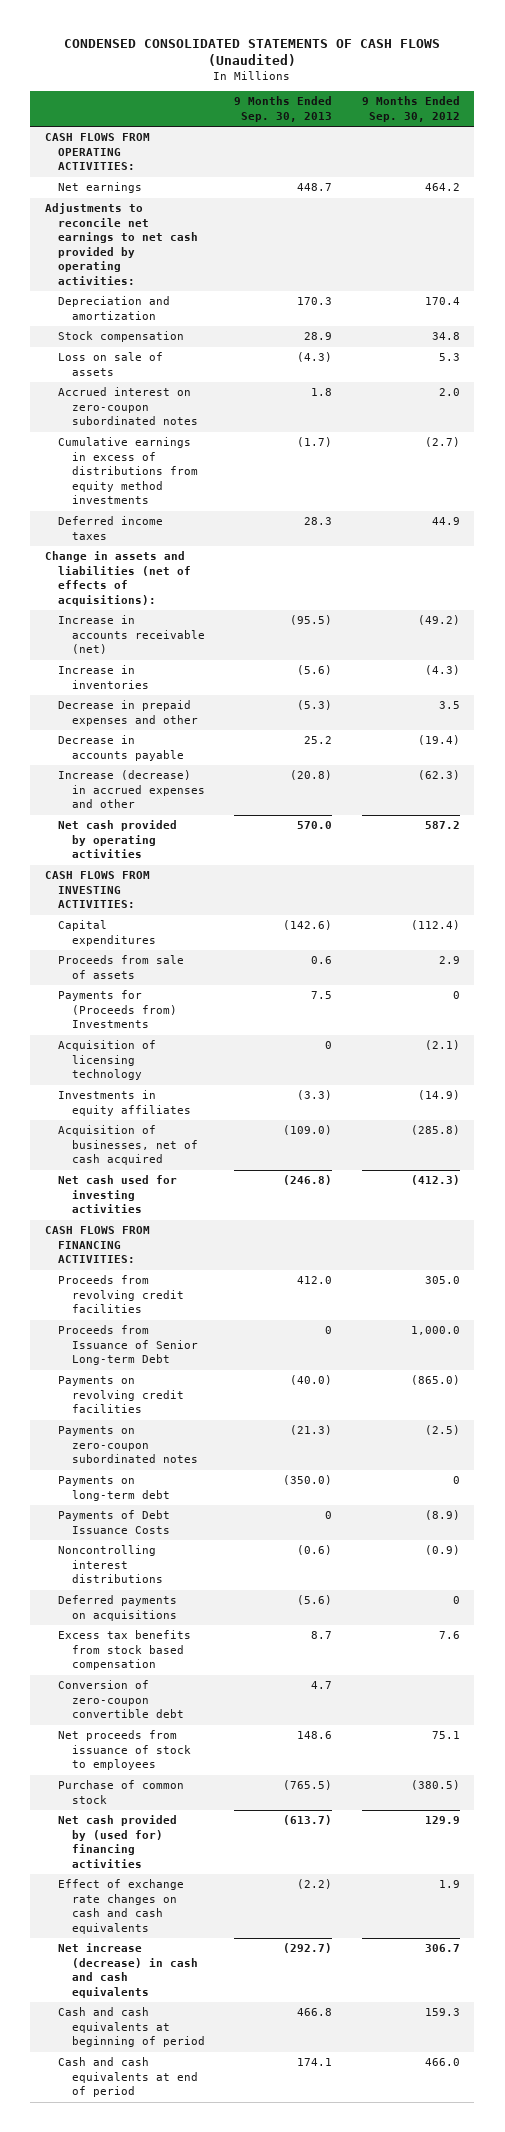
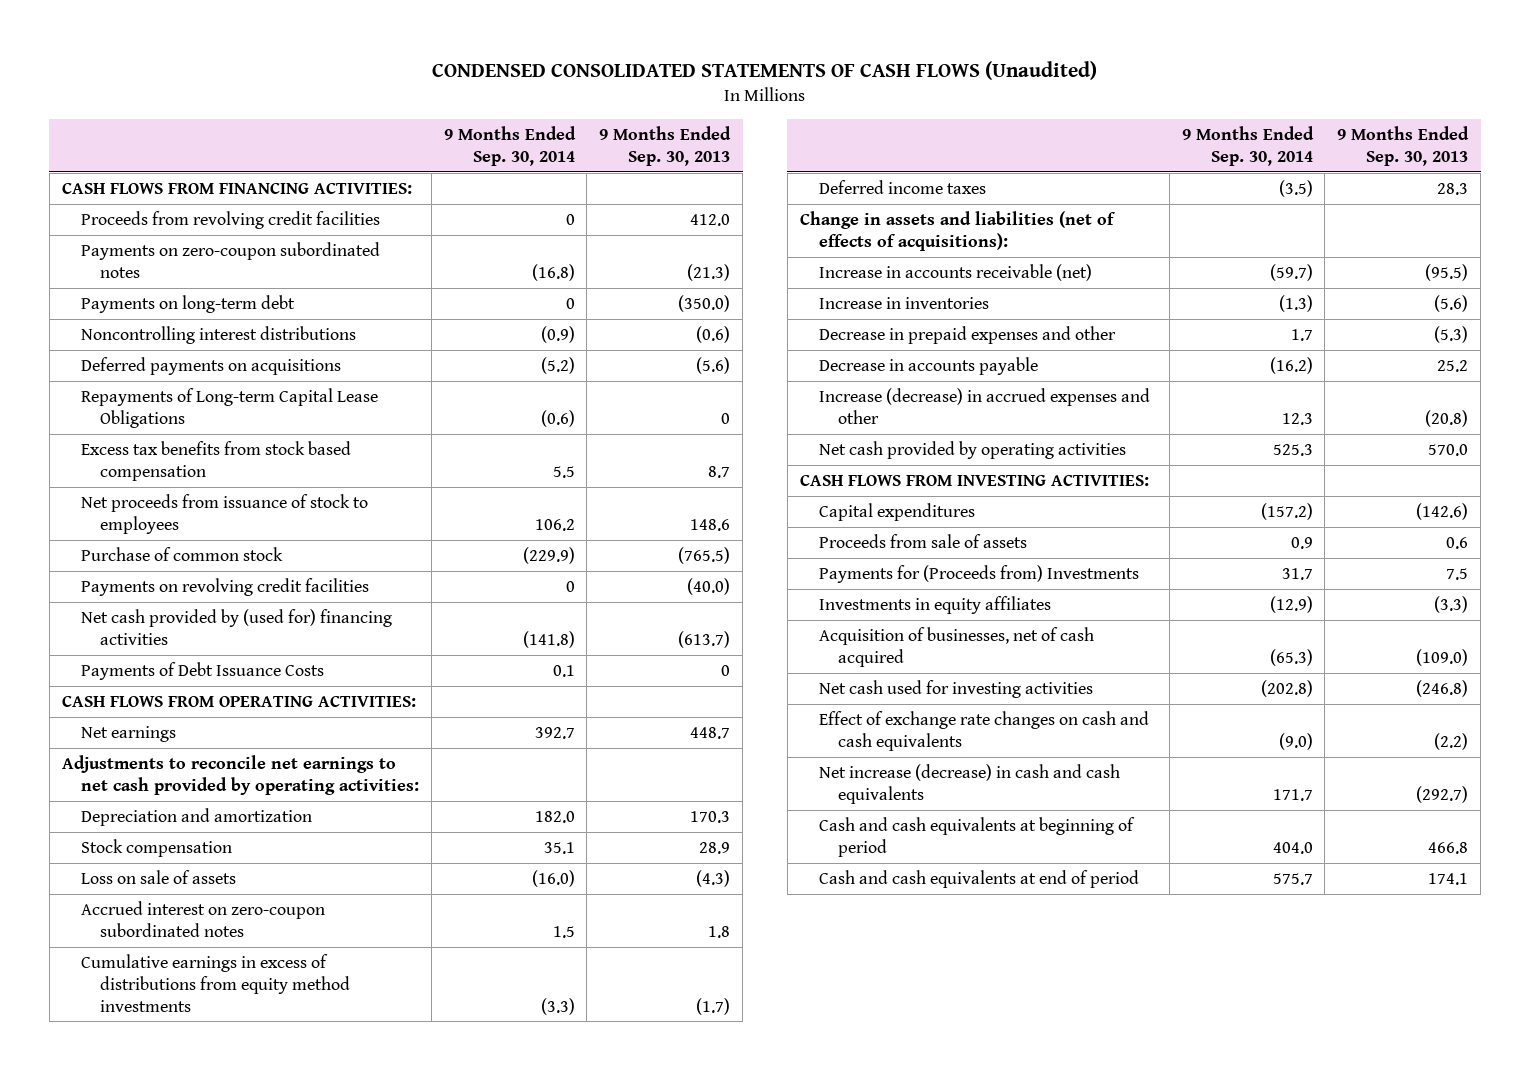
[361,96,460,122] 9 Months Ended Sep. 30, 2012 -> none
none -> [443,125,576,166] 9 Months Ended Sep. 30, 2014
[45,1226,151,1264] CASH FLOWS FROM FINANCING ACTIVITIES: -> [61,182,412,194] CASH FLOWS FROM FINANCING ACTIVITIES:
[58,1275,184,1314] Proceeds from revolving credit facilities -> [80,210,380,229] Proceeds from revolving credit facilities
[58,1426,198,1464] Payments on zero-coupon subordinated notes -> [80,241,380,278] Payments on zero-coupon subordinated notes
[58,1476,170,1501] Payments on long-term debt -> [80,294,295,313] Payments on long-term debt
[58,1545,163,1584] Noncontrolling interest distributions -> [80,325,356,344] Noncontrolling interest distributions
[58,1595,178,1621] Deferred payments on acquisitions -> [80,356,341,375] Deferred payments on acquisitions
none -> [80,387,378,428] Repayments of Long-term Capital Lease Obligations
[58,1630,192,1671] Excess tax benefits from stock based compensation -> [80,440,351,481] Excess tax benefits from stock based compensation
[58,1730,191,1771] Net proceeds from issuance of stock to employees -> [80,493,368,534] Net proceeds from issuance of stock to employees
[58,1780,185,1804] Purchase of common stock -> [80,546,283,561] Purchase of common stock
[58,1376,184,1414] Payments on revolving credit facilities -> [80,577,369,596] Payments on revolving credit facilities
[58,1815,178,1868] Net cash provided by (used for) financing activities -> [80,608,392,645] Net cash provided by (used for) financing activities
[58,1510,171,1534] Payments of Debt Issuance Costs -> [80,661,324,680] Payments of Debt Issuance Costs
[58,1040,157,1081] Acquisition of licensing technology -> none
[58,1325,198,1366] Proceeds from Issuance of Senior Long-term Debt -> none
[58,1680,184,1719] Conversion of zero-coupon convertible debt -> none

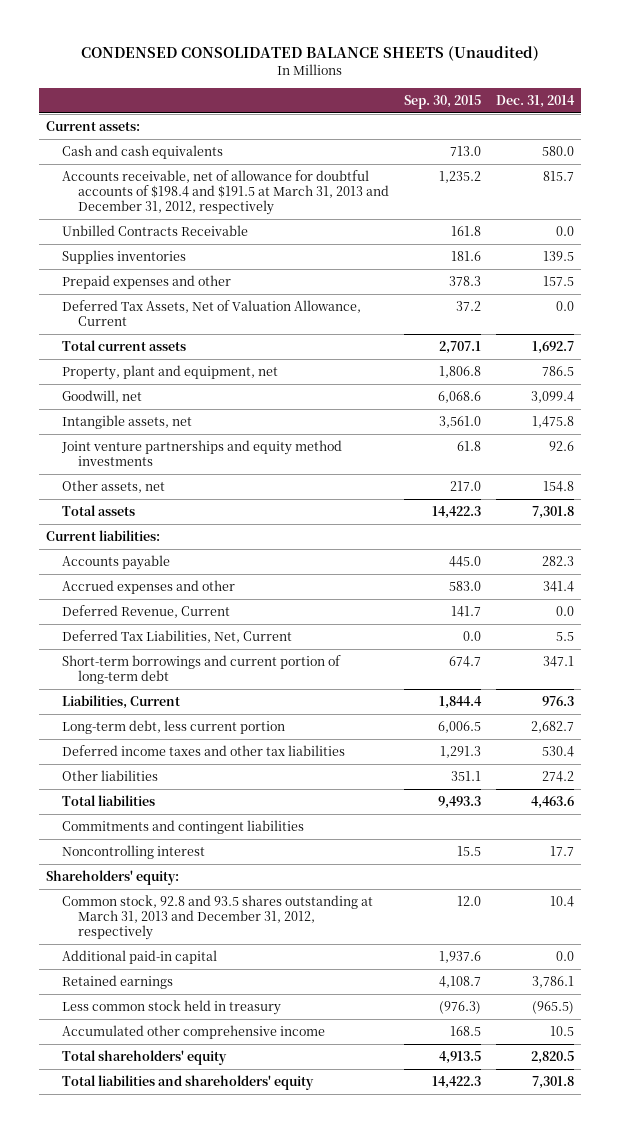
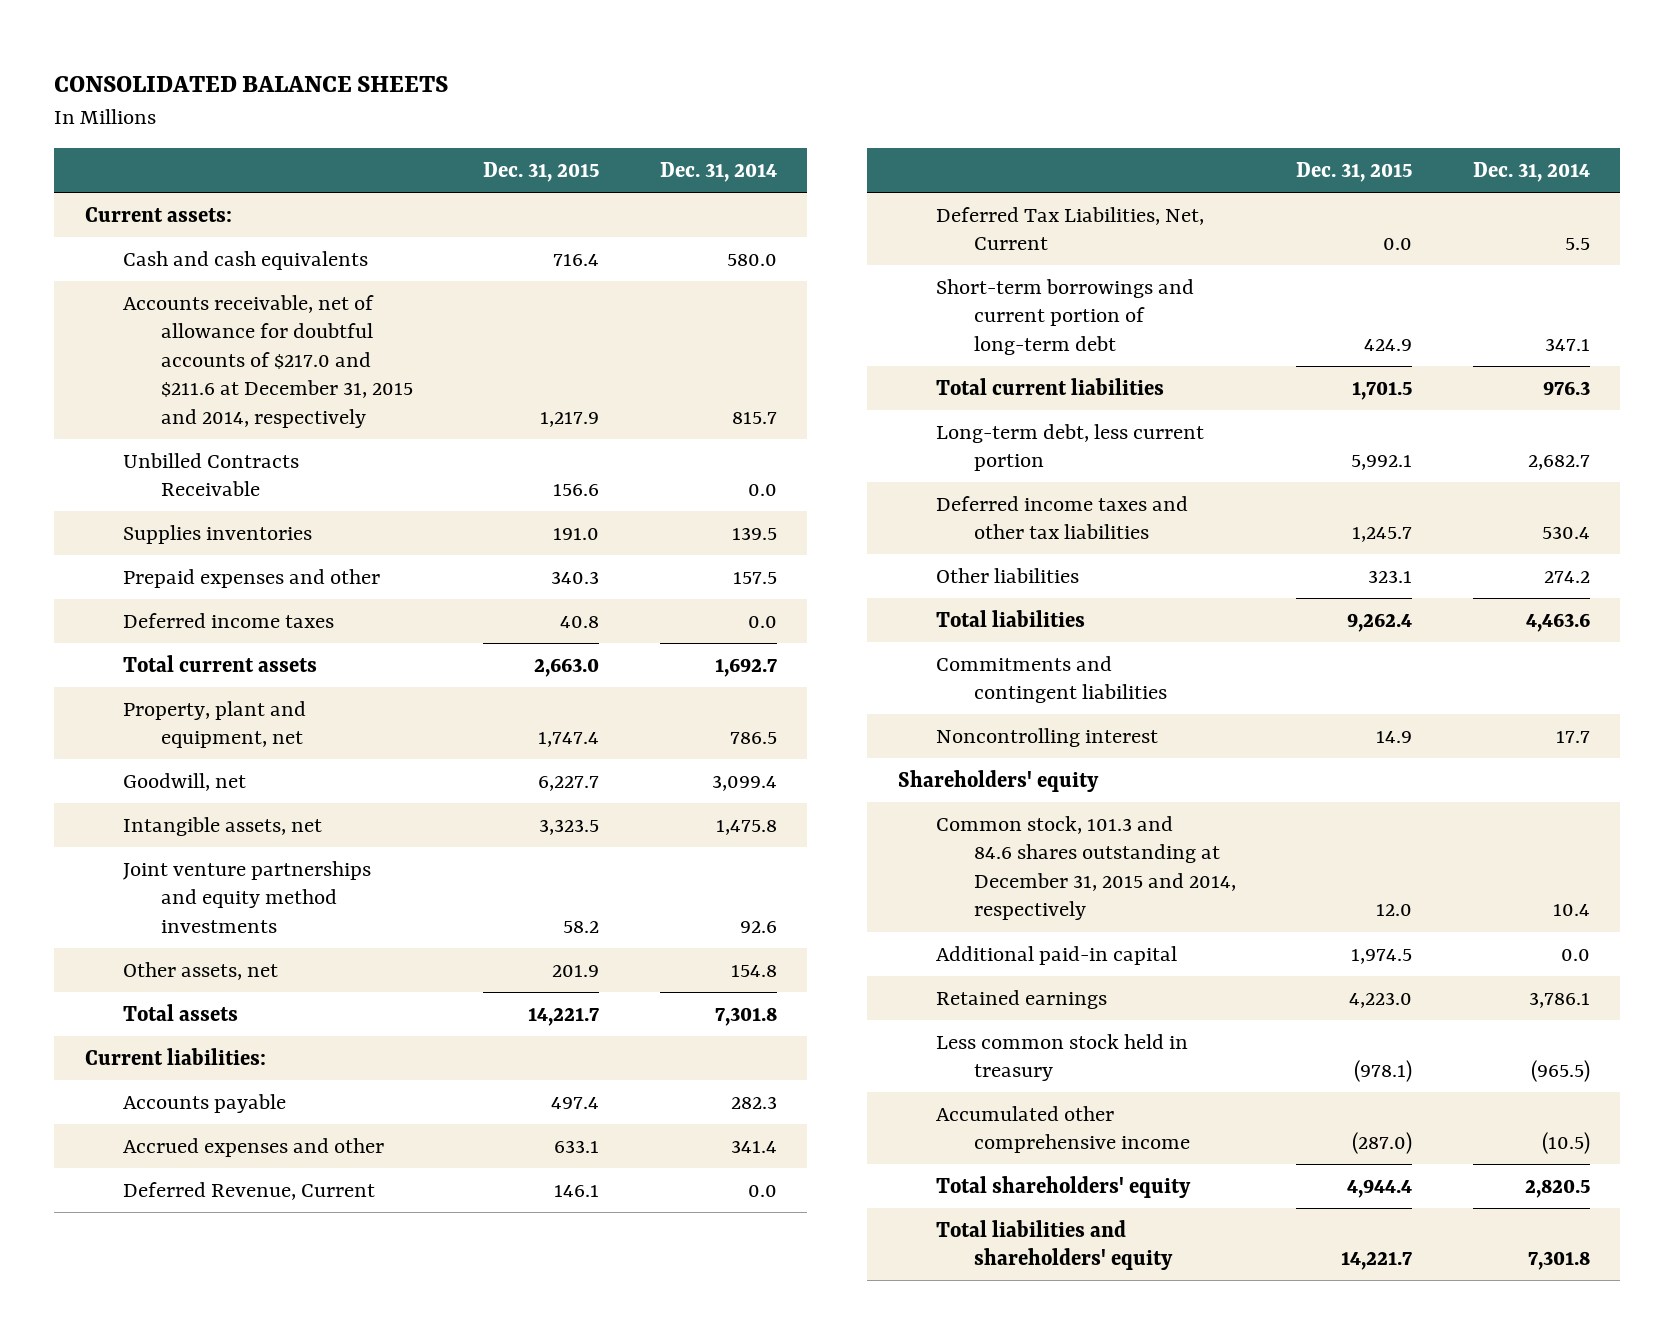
[80,46,539,62] CONDENSED CONSOLIDATED BALANCE SHEETS (Unaudited) -> [54,75,449,92] CONSOLIDATED BALANCE SHEETS
[403,94,481,109] Sep. 30, 2015 -> none
none -> [483,162,600,183] Dec. 31, 2015
[61,170,389,216] Accounts receivable, net of allowance for doubtful accounts of $198.4 and $191.5 at March 31, 2013 and December 31, 2012, respectively -> [122,294,413,429] Accounts receivable, net of allowance for doubtful accounts of $217.0 and $211.6 at December 31, 2015 and 2014, respectively
[61,300,361,327] Deferred Tax Assets, Net of Valuation Allowance, Current -> [122,612,334,628] Deferred income taxes
[61,695,180,710] Liabilities, Current -> [935,377,1164,395] Total current liabilities
[46,870,180,886] Shareholders' equity: -> [897,769,1099,792] Shareholders' equity
[61,895,373,941] Common stock, 92.8 and 93.5 shares outstanding at March 31, 2013 and December 31, 2012, respectively -> [935,815,1236,921] Common stock, 101.3 and 84.6 shares outstanding at December 31, 2015 and 2014, respectively
[549,1026,574,1037] 10.5 -> [1541,1132,1590,1155] (10.5)

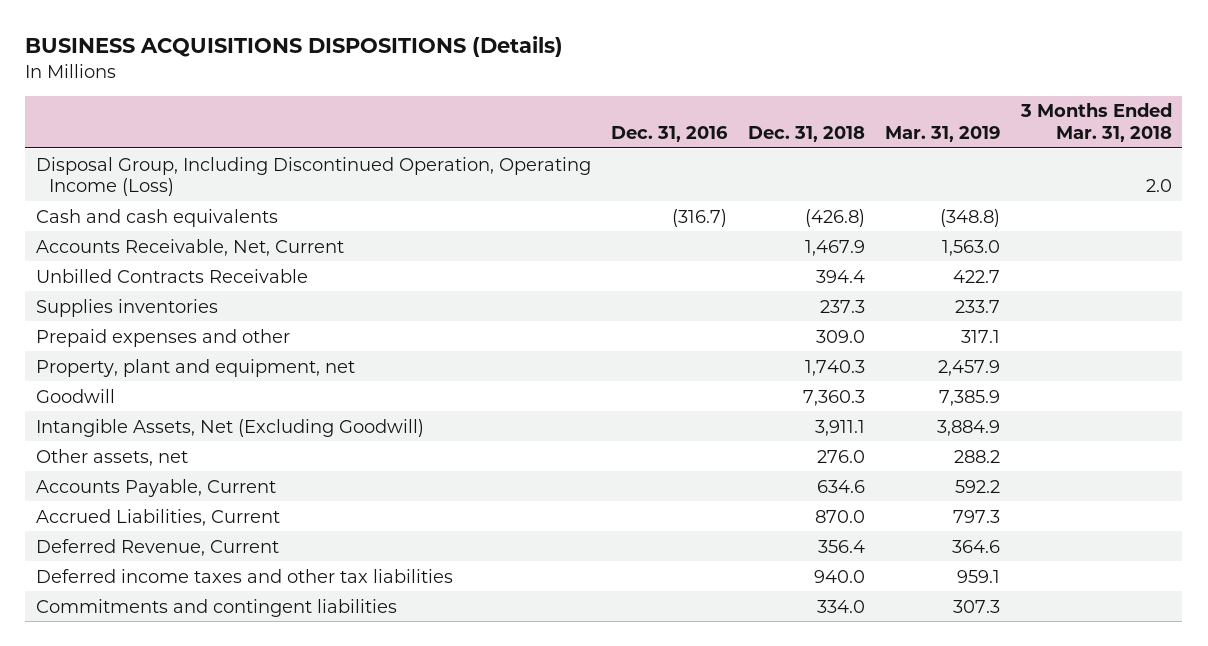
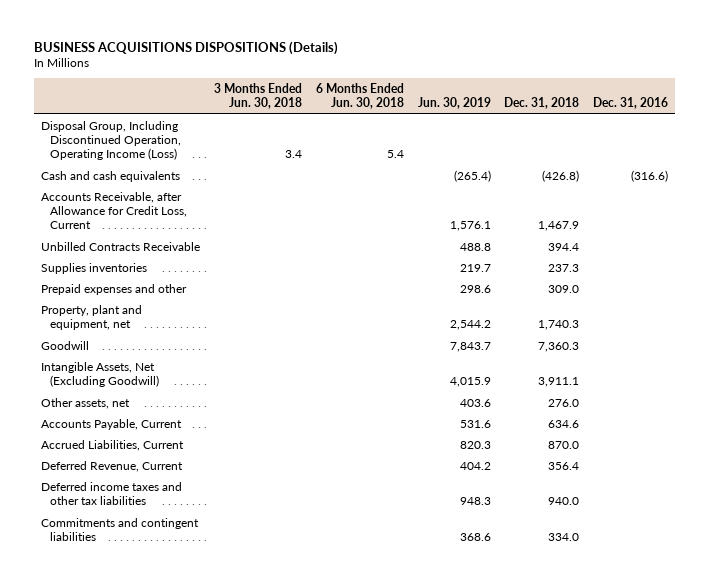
[885,125,1001,142] Mar. 31, 2019 -> none
[1020,103,1173,142] 3 Months Ended Mar. 31, 2018 -> none
none -> [213,83,302,110] 3 Months Ended Jun. 30, 2018
none -> [315,83,404,110] 6 Months Ended Jun. 30, 2018
none -> [417,97,491,110] Jun. 30, 2019
[672,208,728,227] (316.7) -> [631,169,669,182] (316.6)
[35,238,344,256] Accounts Receivable, Net, Current -> [41,191,188,230] Accounts Receivable, after Allowance for Credit Loss, Current

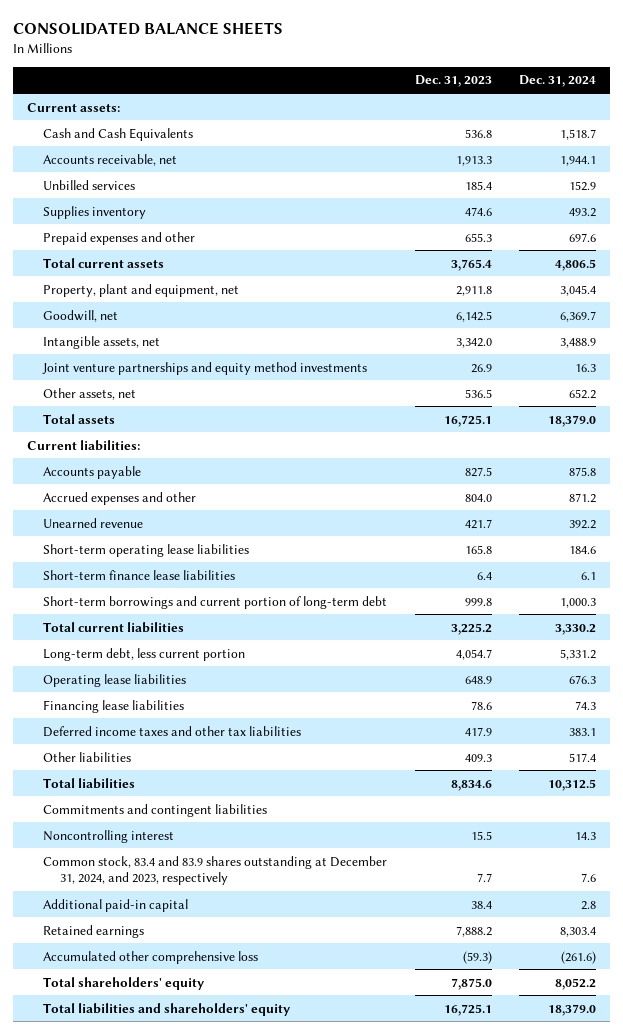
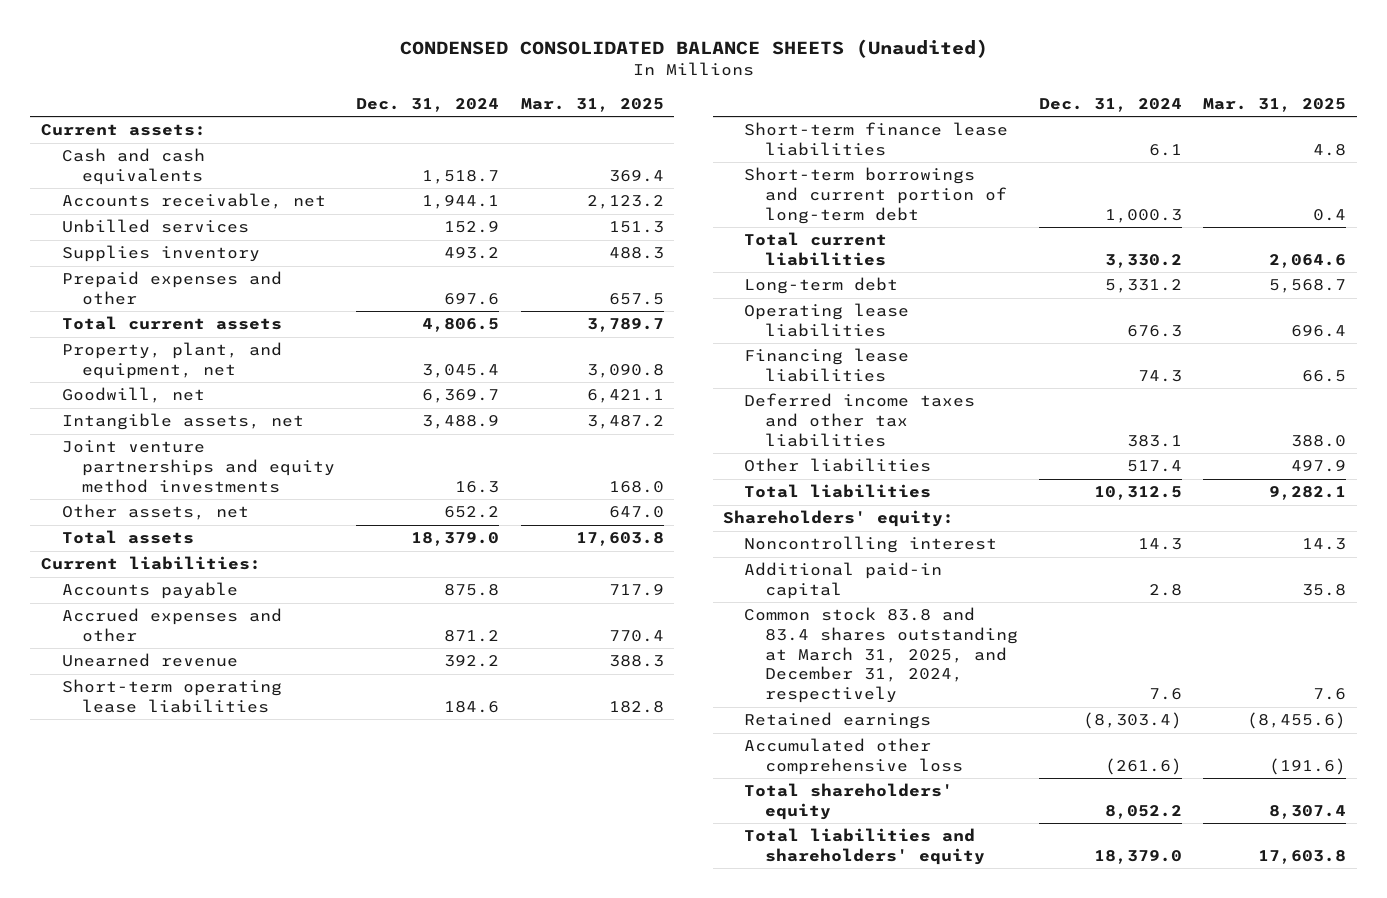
[13,22,284,36] CONSOLIDATED BALANCE SHEETS -> [399,39,988,59] CONDENSED CONSOLIDATED BALANCE SHEETS (Unaudited)
[414,75,492,88] Dec. 31, 2023 -> none
none -> [520,97,664,112] Mar. 31, 2025
[43,127,194,141] Cash and Cash Equivalents -> [61,148,205,185] Cash and cash equivalents
[43,283,240,297] Property, plant and equipment, net -> [61,342,282,379] Property, plant, and equipment, net
[43,647,246,661] Long-term debt, less current portion -> [744,277,899,295] Long-term debt
[43,803,268,817] Commitments and contingent liabilities -> none
none -> [723,510,955,528] Shareholders' equity:
[43,855,388,886] Common stock, 83.4 and 83.9 shares outstanding at December 31, 2024, and 2023, respectively -> none
none -> [744,607,1018,704] Common stock 83.8 and 83.4 shares outstanding at March 31, 2025, and December 31, 2024, respectively
[559,926,596,937] 8,303.4 -> [1083,712,1183,730] (8,303.4)

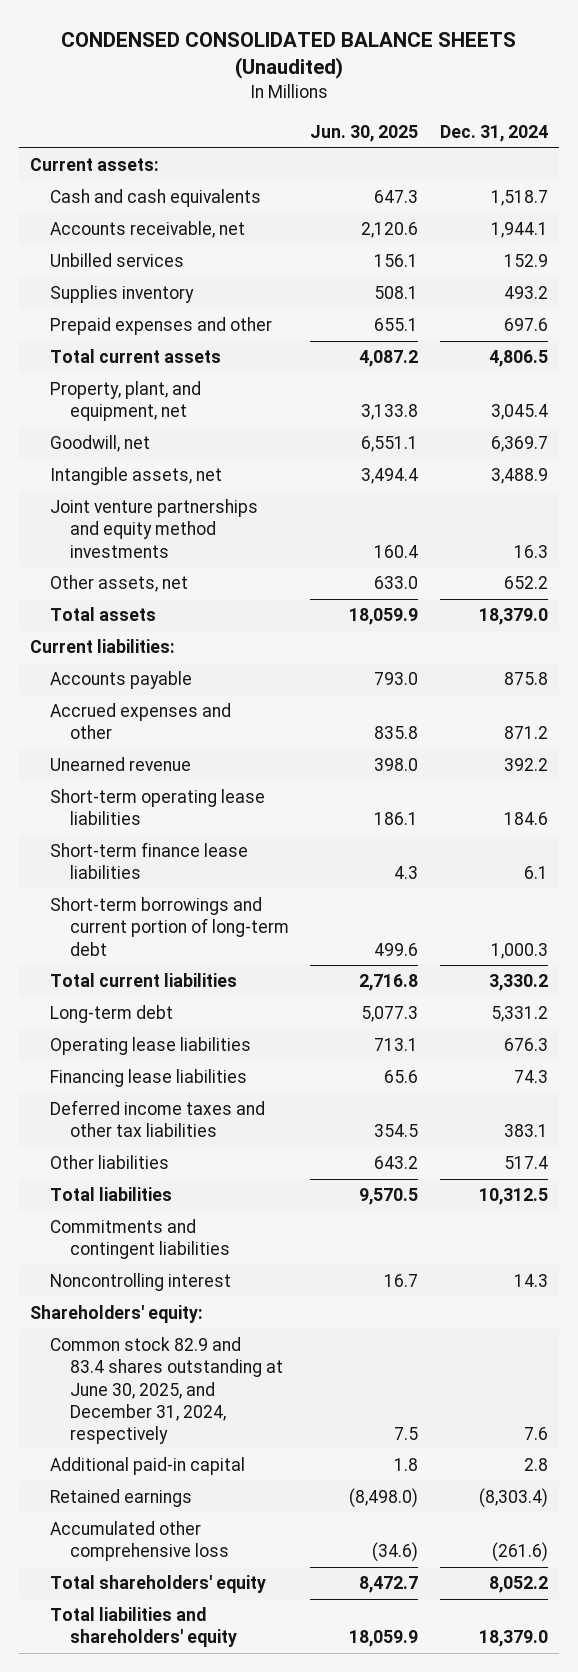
[520,97,664,112] Mar. 31, 2025 -> none
none -> [310,125,419,143] Jun. 30, 2025
none -> [49,1219,230,1260] Commitments and contingent liabilities
[723,510,955,528] Shareholders' equity: -> [29,1305,203,1324] Shareholders' equity:
none -> [49,1337,283,1444] Common stock 82.9 and 83.4 shares outstanding at June 30, 2025, and December 31, 2024, respectively
[744,607,1018,704] Common stock 83.8 and 83.4 shares outstanding at March 31, 2025, and December 31, 2024, respectively -> none

